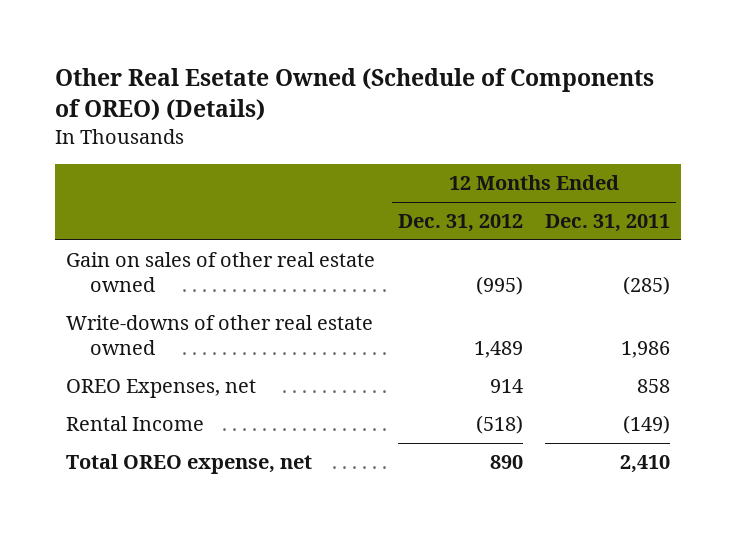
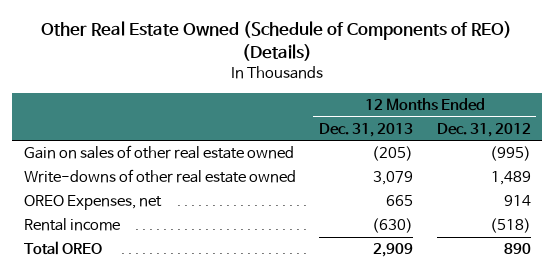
[55,68,655,122] Other Real Esetate Owned (Schedule of Components of OREO) (Details) -> [41,20,513,61] Other Real Estate Owned (Schedule of Components of REO) (Details)
[545,214,671,233] Dec. 31, 2011 -> none
none -> [319,122,414,137] Dec. 31, 2013
[66,416,205,432] Rental Income -> [23,218,120,232] Rental income
[66,454,313,475] Total OREO expense, net -> [23,241,102,256] Total OREO

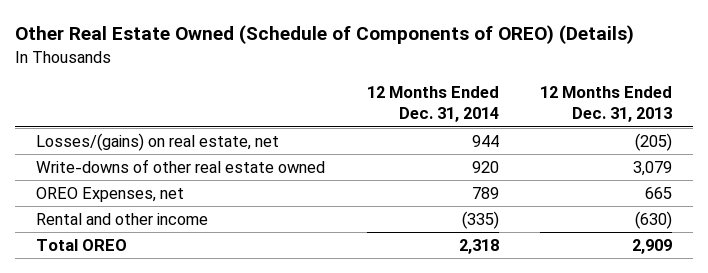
[41,20,513,61] Other Real Estate Owned (Schedule of Components of REO) (Details) -> [14,25,634,45] Other Real Estate Owned (Schedule of Components of OREO) (Details)
[436,122,531,137] Dec. 31, 2012 -> none
none -> [366,85,499,123] 12 Months Ended Dec. 31, 2014
[23,145,294,160] Gain on sales of other real estate owned -> [35,133,279,152] Losses/(gains) on real estate, net
[23,218,120,232] Rental income -> [35,213,208,226] Rental and other income

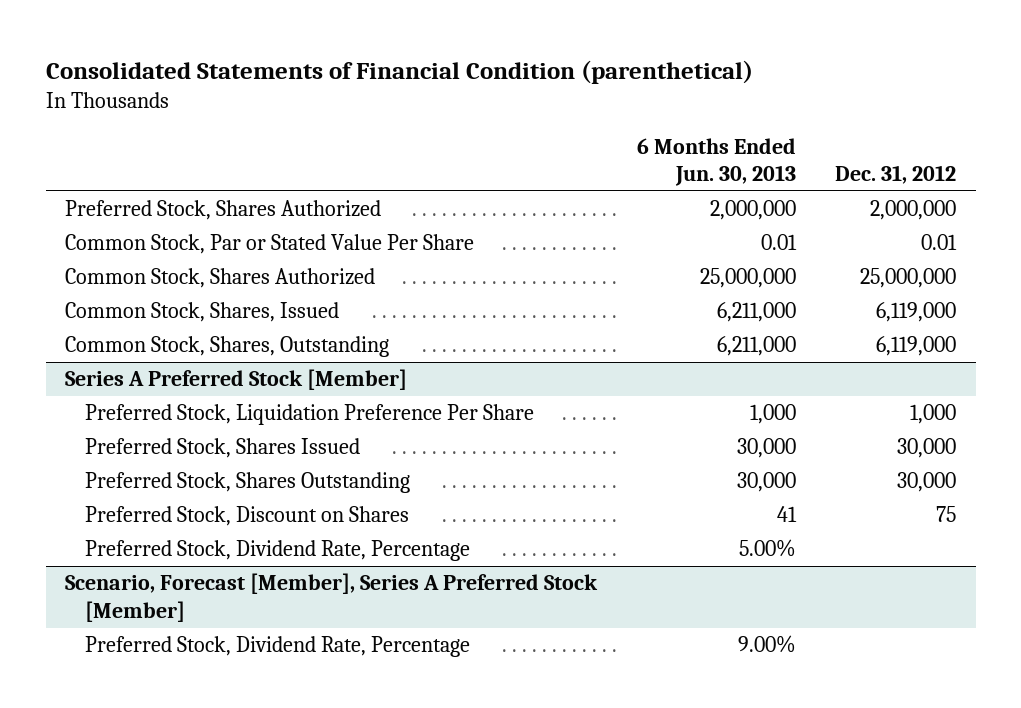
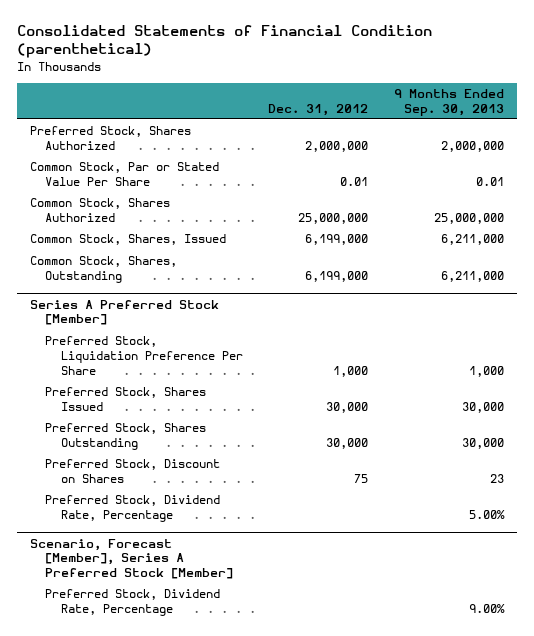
[636,137,796,187] 6 Months Ended Jun. 30, 2013 -> none
none -> [393,88,504,116] 9 Months Ended Sep. 30, 2013
[875,302,956,323] 6,119,000 -> [305,234,369,246] 6,199,000
[875,336,956,357] 6,119,000 -> [305,271,369,283] 6,199,000

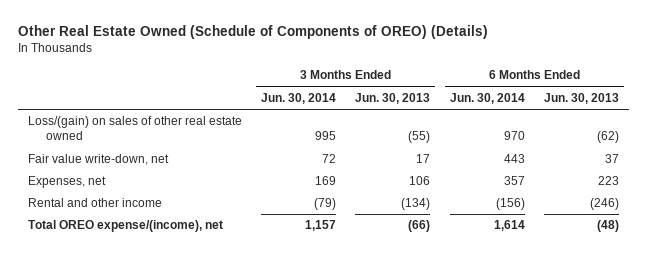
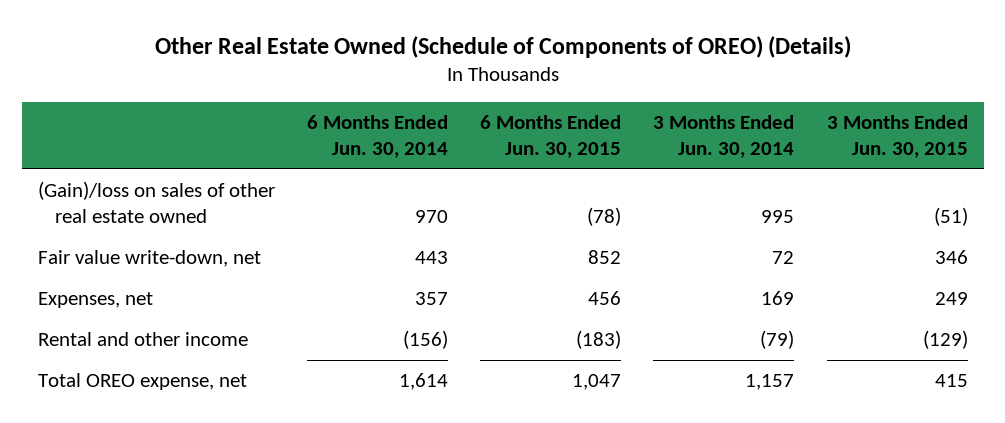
[355,92,431,104] Jun. 30, 2013 -> none
[544,92,620,104] Jun. 30, 2013 -> none
none -> [480,115,622,158] 6 Months Ended Jun. 30, 2015
none -> [826,115,968,158] 3 Months Ended Jun. 30, 2015
[27,116,242,141] Loss/(gain) on sales of other real estate owned -> [37,181,275,223] (Gain)/loss on sales of other real estate owned
[27,220,223,233] Total OREO expense/(income), net -> [37,373,247,391] Total OREO expense, net

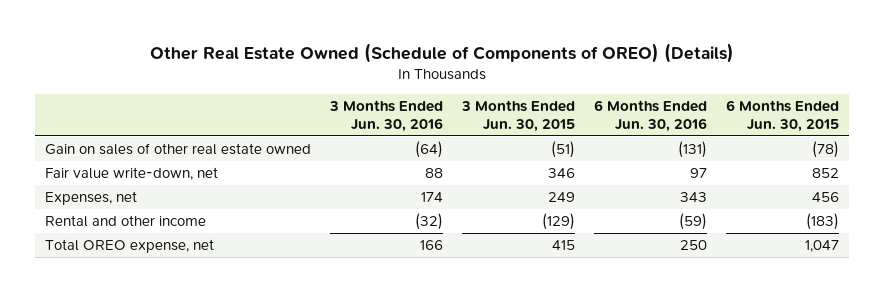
[306,115,448,158] 6 Months Ended Jun. 30, 2014 -> none
[653,115,795,158] 3 Months Ended Jun. 30, 2014 -> none
none -> [328,100,443,132] 3 Months Ended Jun. 30, 2016
none -> [594,100,708,132] 6 Months Ended Jun. 30, 2016
[37,181,275,223] (Gain)/loss on sales of other real estate owned -> [44,143,311,156] Gain on sales of other real estate owned

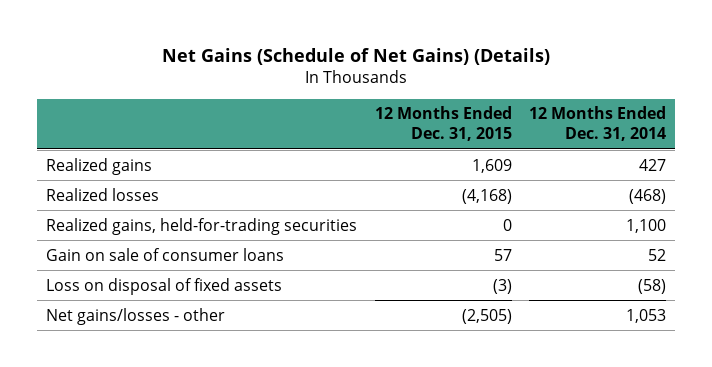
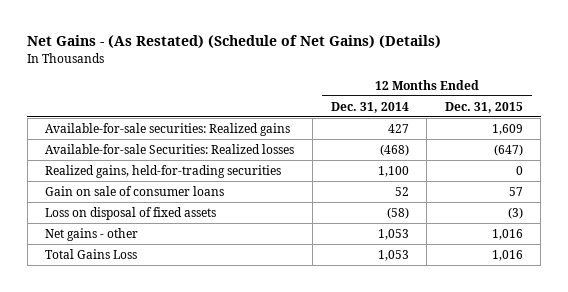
[162,47,551,65] Net Gains (Schedule of Net Gains) (Details) -> [27,35,442,49] Net Gains - (As Restated) (Schedule of Net Gains) (Details)
[46,157,153,175] Realized gains -> [45,122,291,136] Available-for-sale securities: Realized gains
[46,187,160,201] Realized losses -> [45,143,295,154] Available-for-sale Securities: Realized losses
[461,188,512,204] (4,168) -> [493,143,523,156] (647)
[46,307,226,325] Net gains/losses - other -> [45,227,139,241] Net gains - other
[461,308,512,324] (2,505) -> [491,228,523,240] 1,016
none -> [45,248,138,259] Total Gains Loss

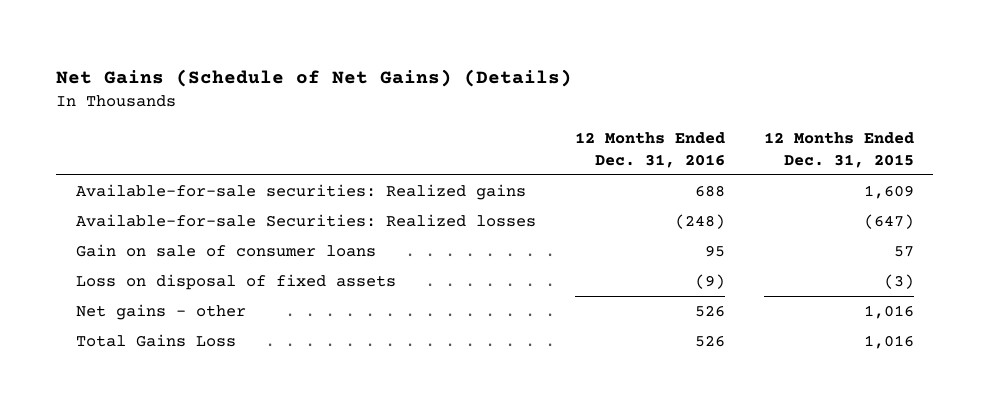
[27,35,442,49] Net Gains - (As Restated) (Schedule of Net Gains) (Details) -> [56,68,573,87] Net Gains (Schedule of Net Gains) (Details)
[330,101,409,113] Dec. 31, 2014 -> none
none -> [574,132,725,168] 12 Months Ended Dec. 31, 2016
[45,164,282,178] Realized gains, held-for-trading securities -> none

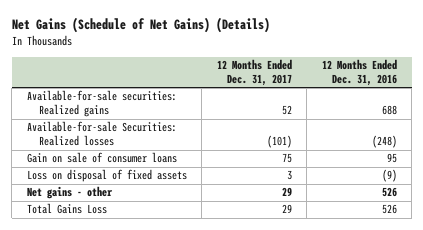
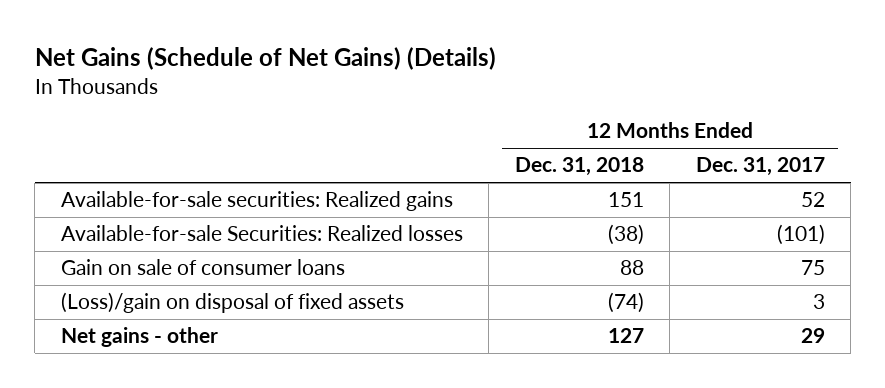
[321,59,397,86] 12 Months Ended Dec. 31, 2016 -> none
none -> [514,157,644,177] Dec. 31, 2018
[26,169,187,183] Loss on disposal of fixed assets -> [60,292,404,314] (Loss)/gain on disposal of fixed assets
[26,203,107,215] Total Gains Loss -> none

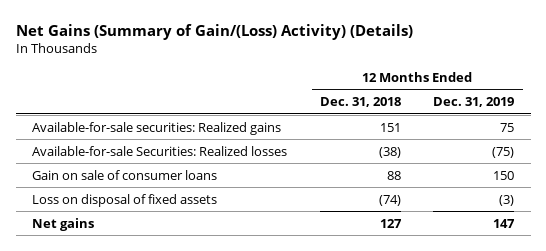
[34,47,496,71] Net Gains (Schedule of Net Gains) (Details) -> [15,23,413,40] Net Gains (Summary of Gain/(Loss) Activity) (Details)
[695,157,825,177] Dec. 31, 2017 -> none
none -> [433,97,515,108] Dec. 31, 2019
[60,292,404,314] (Loss)/gain on disposal of fixed assets -> [31,193,217,207] Loss on disposal of fixed assets
[60,327,218,348] Net gains - other -> [31,217,94,231] Net gains

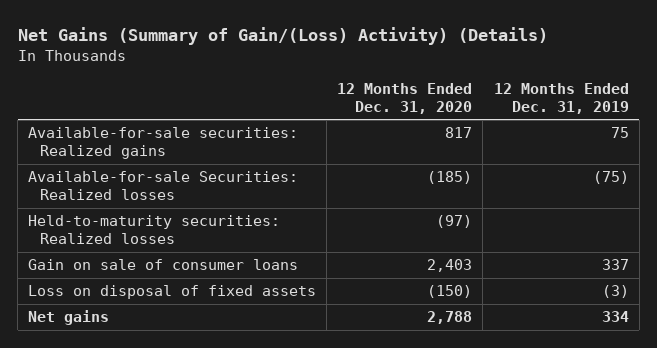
[319,97,401,108] Dec. 31, 2018 -> none
none -> [337,82,473,114] 12 Months Ended Dec. 31, 2020
none -> [28,215,281,245] Held-to-maturity securities: Realized losses
[493,170,515,180] 150 -> [601,259,629,271] 337
[493,218,516,228] 147 -> [601,311,629,323] 334

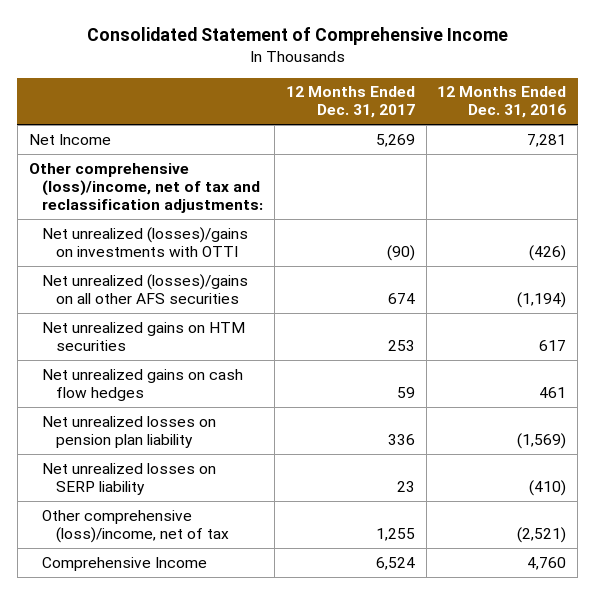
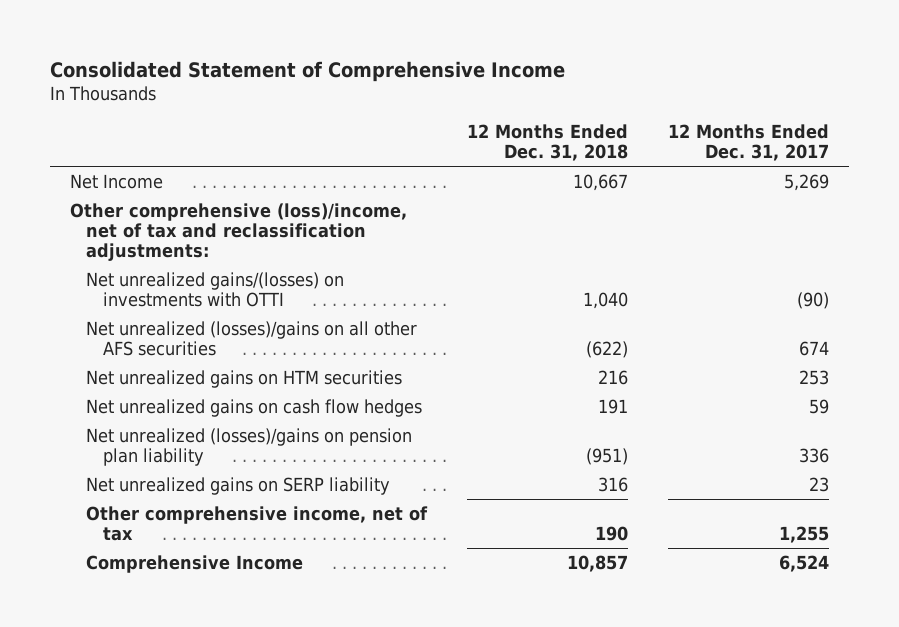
[437,86,567,119] 12 Months Ended Dec. 31, 2016 -> none
none -> [467,124,629,162] 12 Months Ended Dec. 31, 2018
[42,226,249,257] Net unrealized (losses)/gains on investments with OTTI -> [86,271,345,307] Net unrealized gains/(losses) on investments with OTTI
[42,415,217,448] Net unrealized losses on pension plan liability -> [86,427,413,466] Net unrealized (losses)/gains on pension plan liability
[42,462,217,495] Net unrealized losses on SERP liability -> [86,476,391,495] Net unrealized gains on SERP liability
[42,509,230,543] Other comprehensive (loss)/income, net of tax -> [86,505,429,541] Other comprehensive income, net of tax

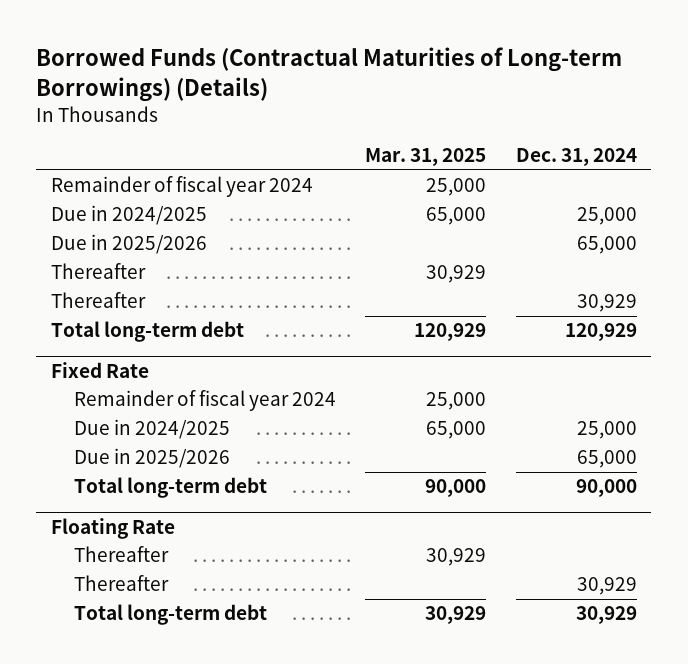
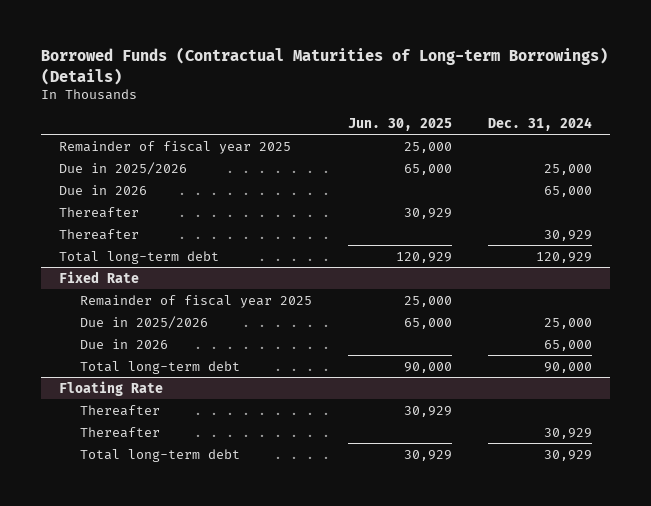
[365,148,487,167] Mar. 31, 2025 -> none
none -> [347,117,452,131] Jun. 30, 2025
[51,176,314,198] Remainder of fiscal year 2024 -> [59,140,292,154] Remainder of fiscal year 2025
[51,205,208,226] Due in 2024/2025 -> [59,161,188,175] Due in 2025/2026
[51,234,208,255] Due in 2025/2026 -> [59,184,148,195] Due in 2026
[74,390,337,412] Remainder of fiscal year 2024 -> [79,294,312,308] Remainder of fiscal year 2025
[74,419,231,440] Due in 2024/2025 -> [79,315,208,329] Due in 2025/2026
[74,448,231,469] Due in 2025/2026 -> [79,338,168,349] Due in 2026

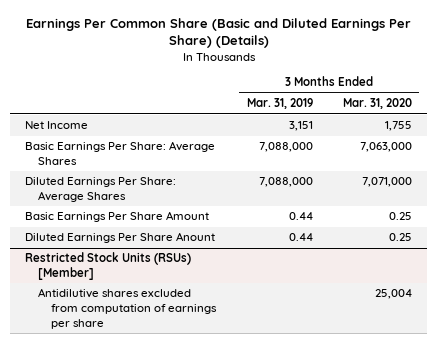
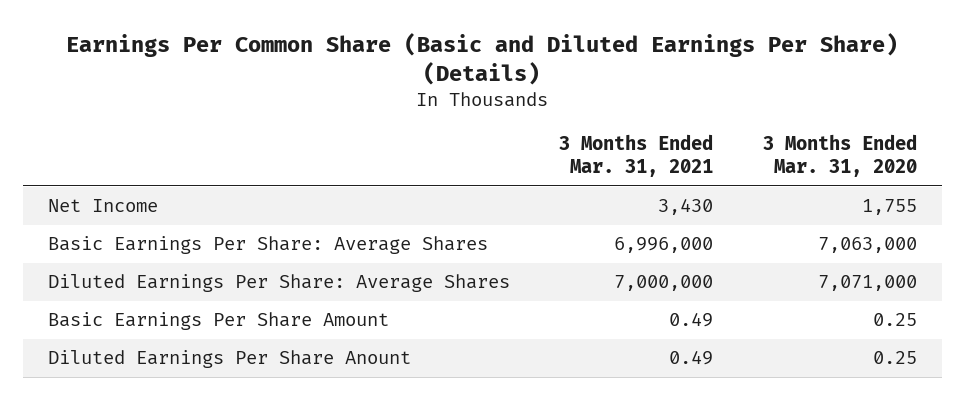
[246,98,313,110] Mar. 31, 2019 -> none
none -> [559,134,714,178] 3 Months Ended Mar. 31, 2021
[25,252,192,281] Restricted Stock Units (RSUs) [Member] -> none
[38,288,218,329] Antidilutive shares excluded from computation of earnings per share -> none

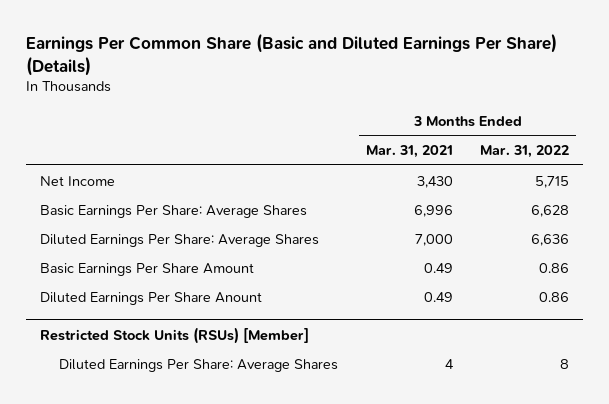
[762,134,917,178] 3 Months Ended Mar. 31, 2020 -> none
none -> [480,145,570,159] Mar. 31, 2022
[614,237,714,254] 6,996,000 -> [413,204,453,217] 6,996
[614,275,714,292] 7,000,000 -> [414,233,453,246] 7,000
none -> [39,326,309,344] Restricted Stock Units (RSUs) [Member]
none -> [59,358,339,372] Diluted Earnings Per Share: Average Shares

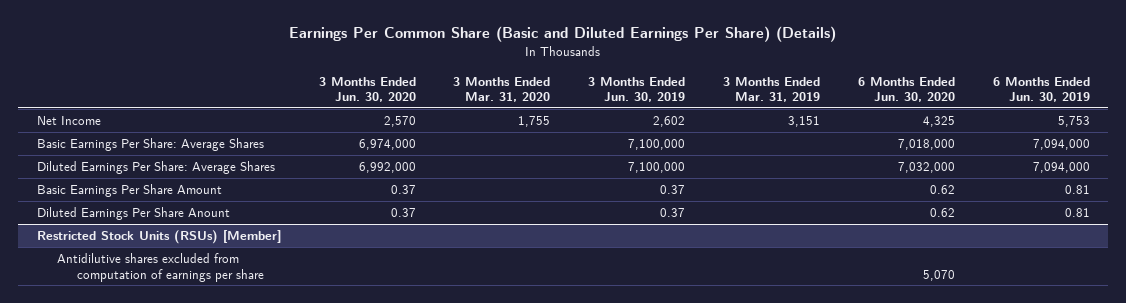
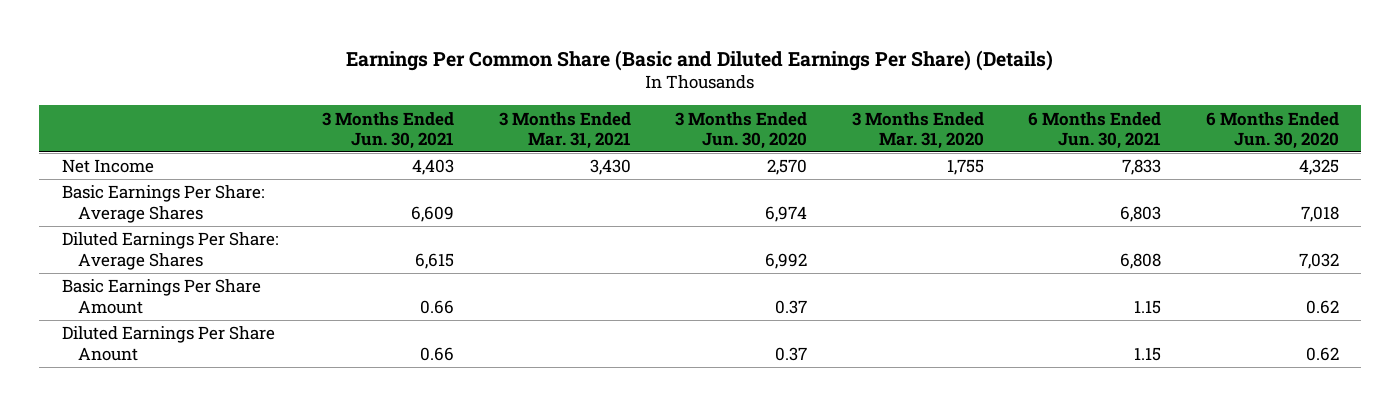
[588,76,686,103] 3 Months Ended Jun. 30, 2019 -> none
[722,76,820,103] 3 Months Ended Mar. 31, 2019 -> none
[992,76,1090,103] 6 Months Ended Jun. 30, 2019 -> none
none -> [322,111,455,149] 3 Months Ended Jun. 30, 2021
none -> [498,111,631,149] 3 Months Ended Mar. 31, 2021
none -> [1028,111,1162,149] 6 Months Ended Jun. 30, 2021
[358,138,416,150] 6,974,000 -> [765,205,808,222] 6,974
[897,138,955,150] 7,018,000 -> [1300,205,1339,222] 7,018
[358,161,416,173] 6,992,000 -> [765,252,808,269] 6,992
[897,161,955,173] 7,032,000 -> [1298,252,1339,269] 7,032
[36,229,281,244] Restricted Stock Units (RSUs) [Member] -> none
[56,252,264,282] Antidilutive shares excluded from computation of earnings per share -> none

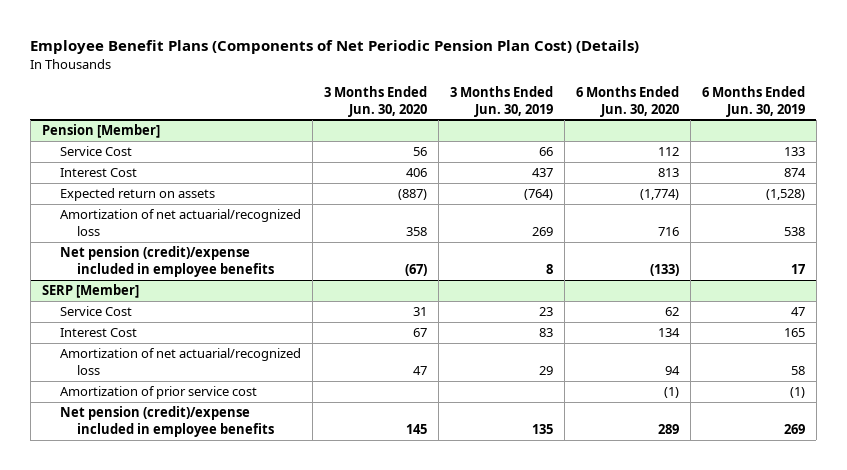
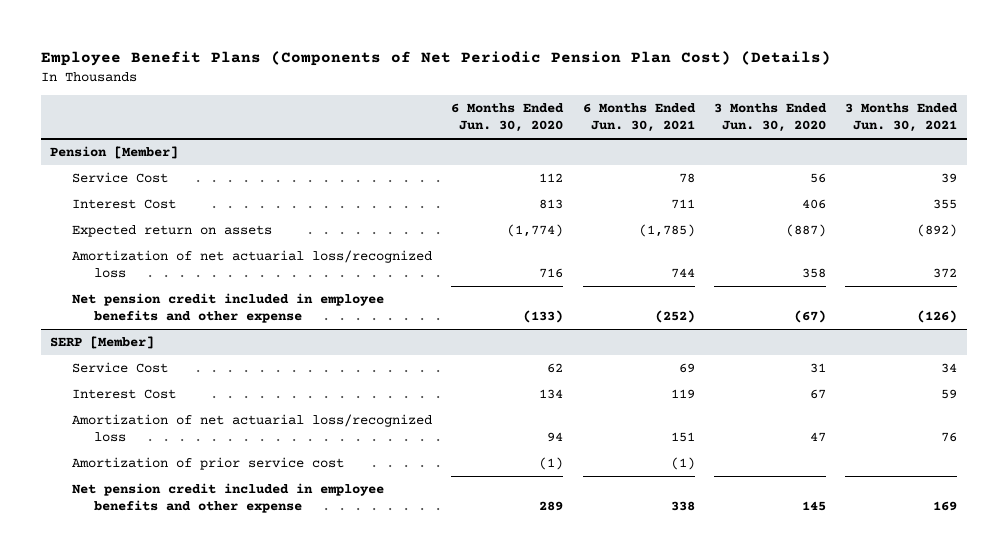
[449,86,553,117] 3 Months Ended Jun. 30, 2019 -> none
[701,86,805,117] 6 Months Ended Jun. 30, 2019 -> none
none -> [582,103,696,133] 6 Months Ended Jun. 30, 2021
none -> [845,103,959,133] 3 Months Ended Jun. 30, 2021
[59,209,301,236] Amortization of net actuarial/recognized loss -> [71,249,432,279] Amortization of net actuarial loss/recognized loss
[59,246,275,277] Net pension (credit)/expense included in employee benefits -> [71,292,384,324] Net pension credit included in employee benefits and other expense
[59,348,301,375] Amortization of net actuarial/recognized loss -> [71,413,432,443] Amortization of net actuarial loss/recognized loss
[59,406,275,437] Net pension (credit)/expense included in employee benefits -> [71,482,384,514] Net pension credit included in employee benefits and other expense

